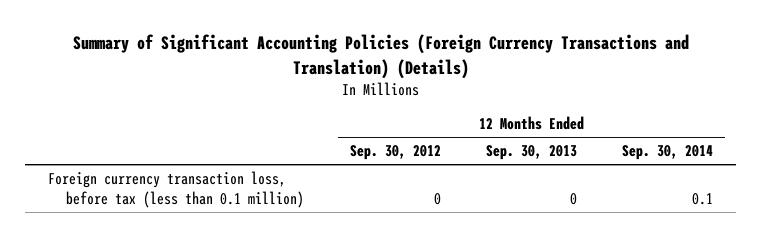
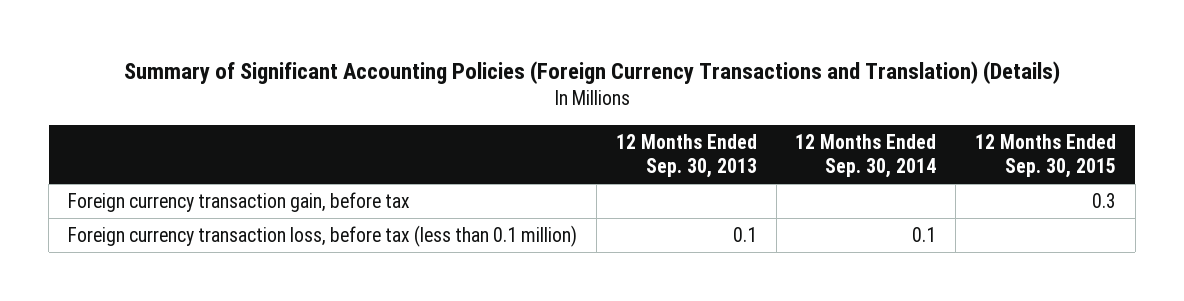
[349,145,441,161] Sep. 30, 2012 -> none
none -> [975,133,1117,179] 12 Months Ended Sep. 30, 2015
none -> [67,192,410,213] Foreign currency transaction gain, before tax
[570,192,578,205] 0 -> [732,227,757,243] 0.1

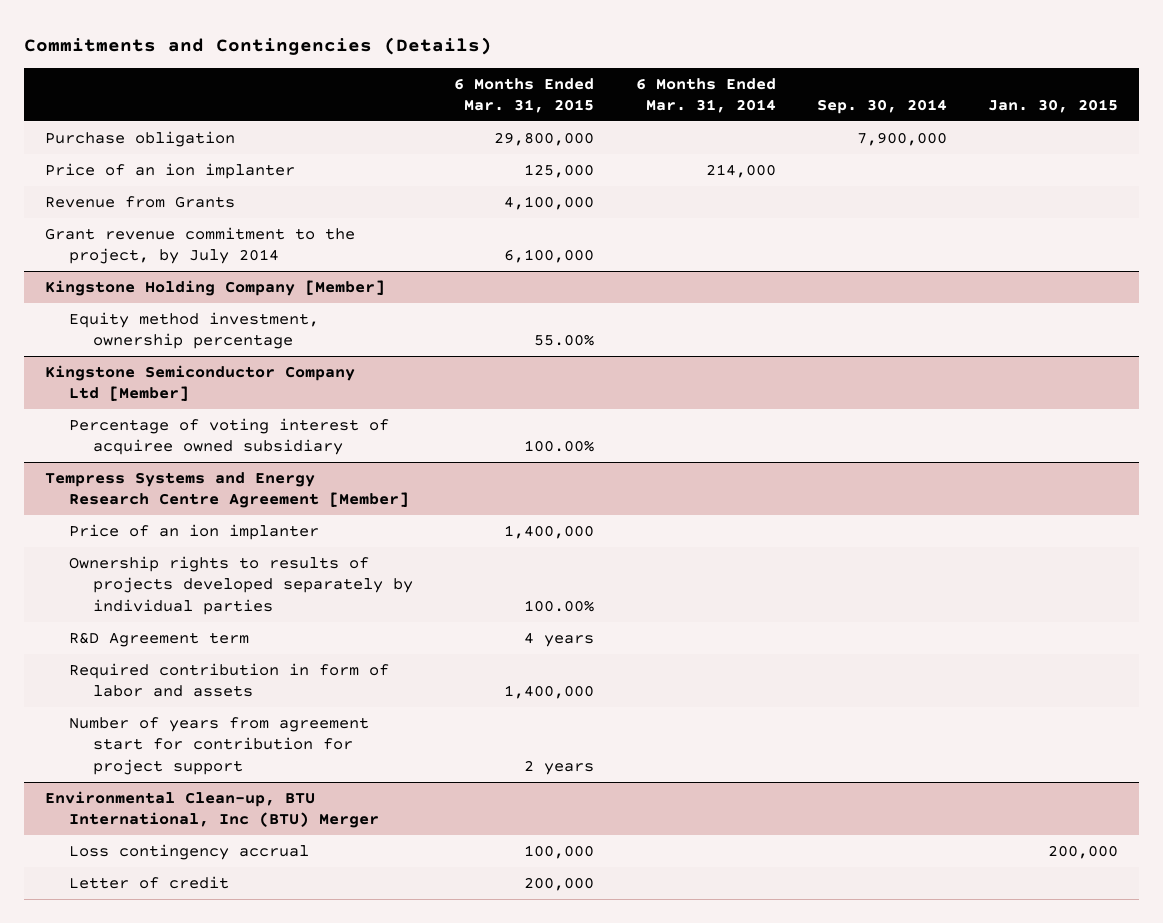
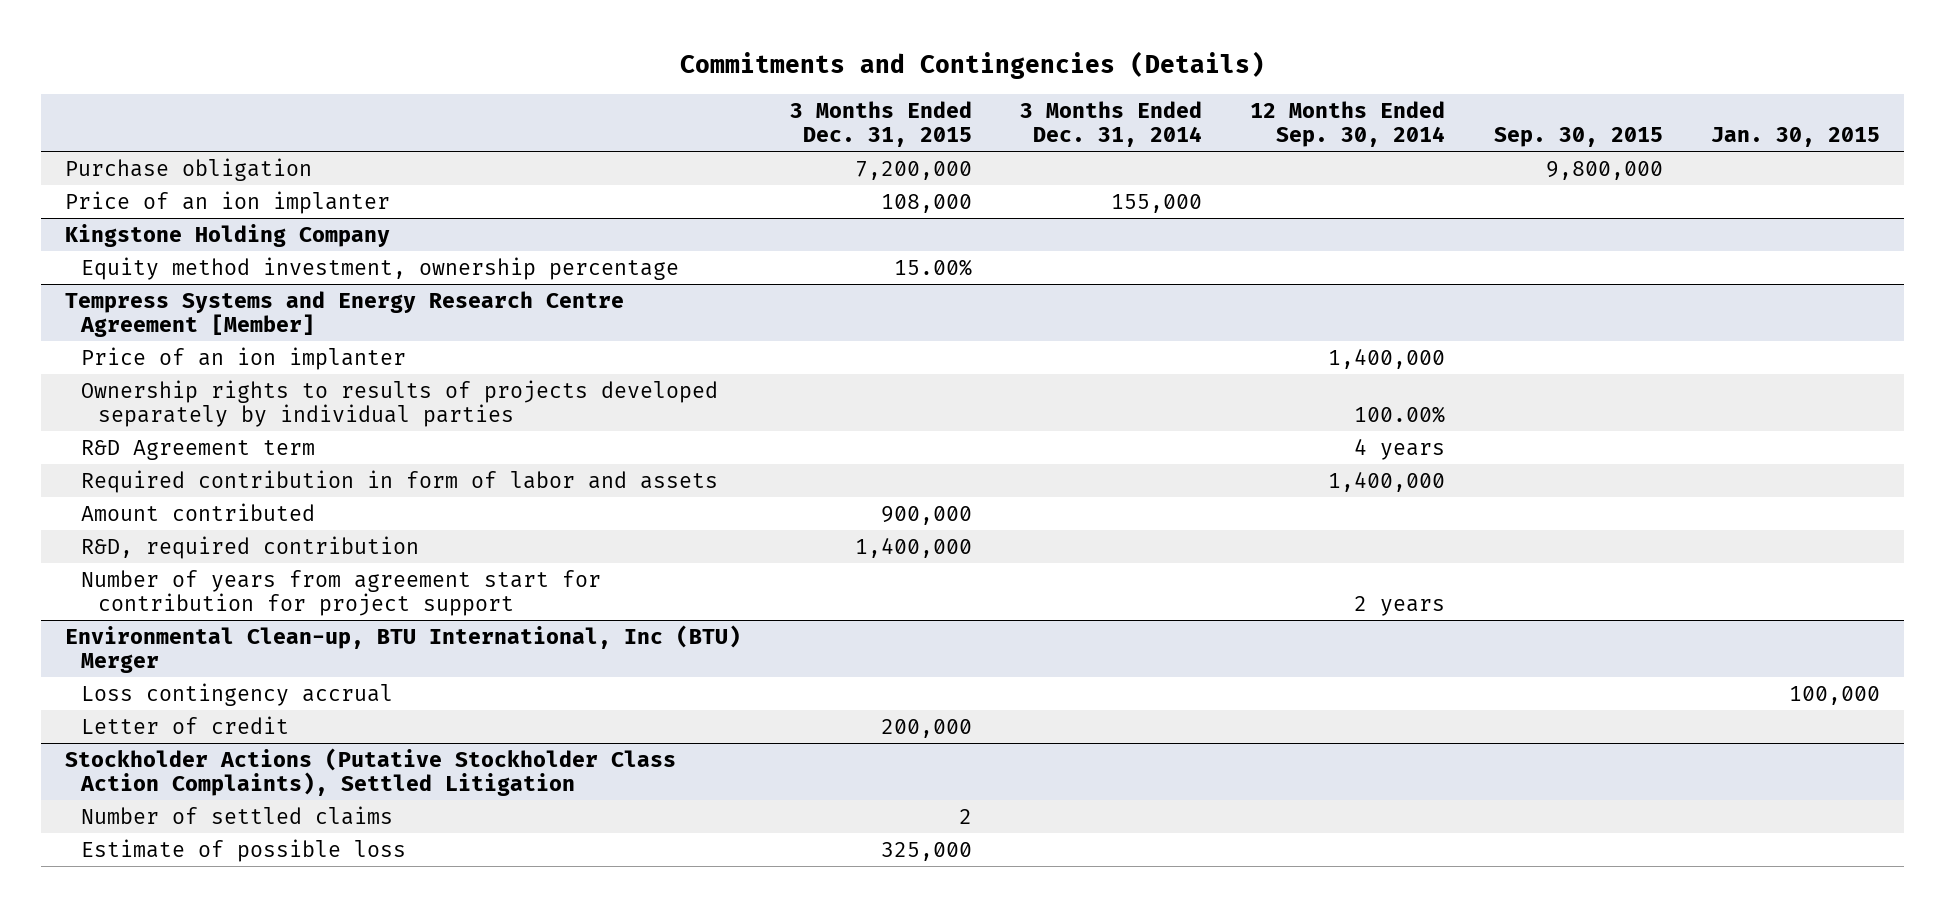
[454,77,595,113] 6 Months Ended Mar. 31, 2015 -> none
[635,77,776,113] 6 Months Ended Mar. 31, 2014 -> none
[816,98,947,114] Sep. 30, 2014 -> none
none -> [789,100,972,148] 3 Months Ended Dec. 31, 2015
none -> [1019,100,1202,148] 3 Months Ended Dec. 31, 2014
none -> [1250,100,1446,148] 12 Months Ended Sep. 30, 2014
none -> [1493,127,1663,148] Sep. 30, 2015
[44,195,235,208] Revenue from Grants -> none
[44,226,355,265] Grant revenue commitment to the project, by July 2014 -> none
[44,279,385,296] Kingstone Holding Company [Member] -> [65,223,391,247] Kingstone Holding Company
[44,364,355,402] Kingstone Semiconductor Company Ltd [Member] -> none
[68,417,389,456] Percentage of voting interest of acquiree owned subsidiary -> none
none -> [81,502,316,521] Amount contributed
none -> [81,535,420,559] R&D, required contribution
[1048,844,1119,859] 200,000 -> [1789,685,1881,705] 100,000
none -> [65,747,677,796] Stockholder Actions (Putative Stockholder Class Action Complaints), Settled Litigation
none -> [81,805,394,825] Number of settled claims
none -> [81,838,407,862] Estimate of possible loss

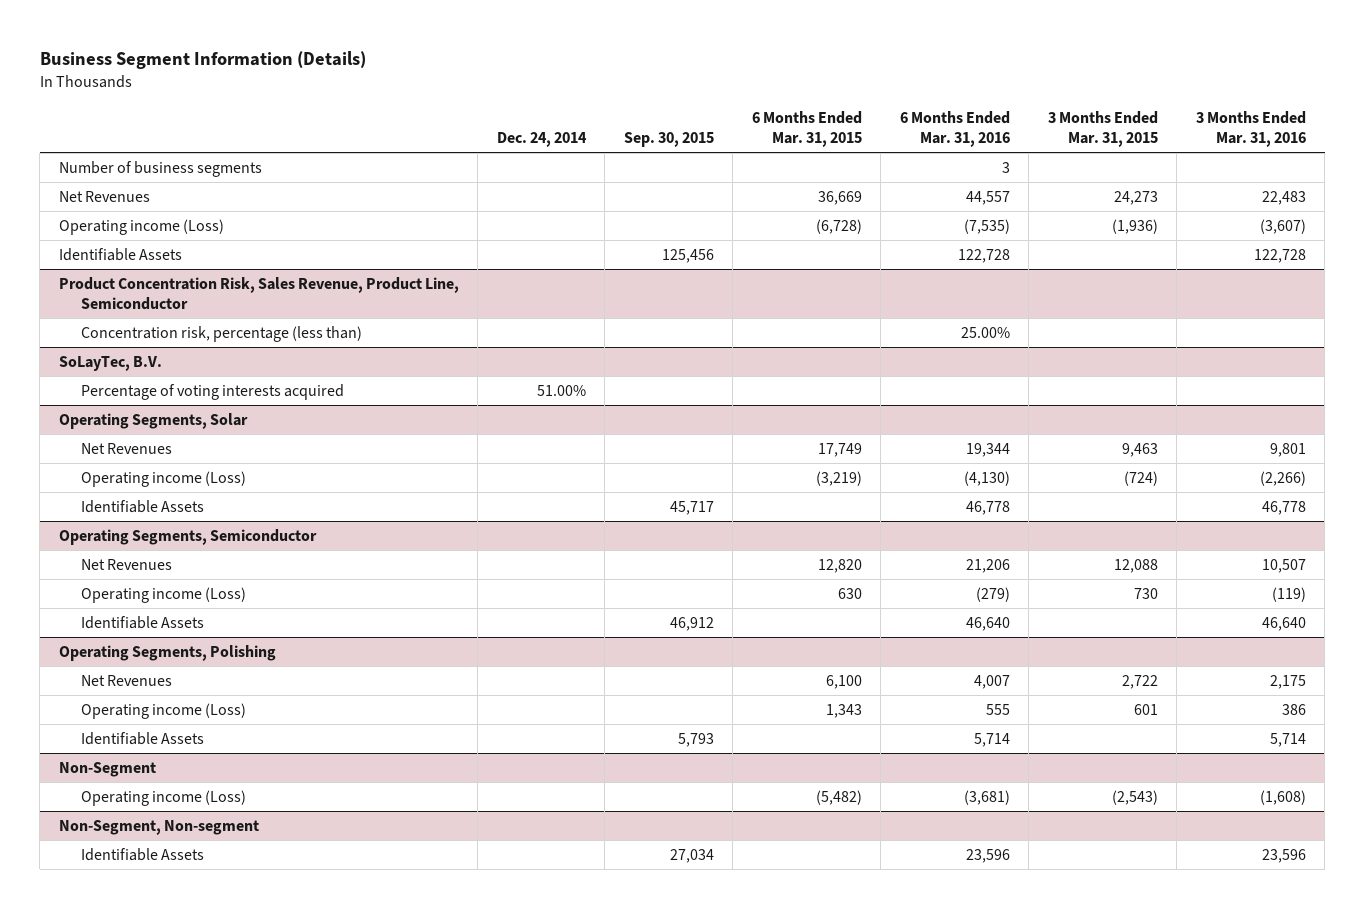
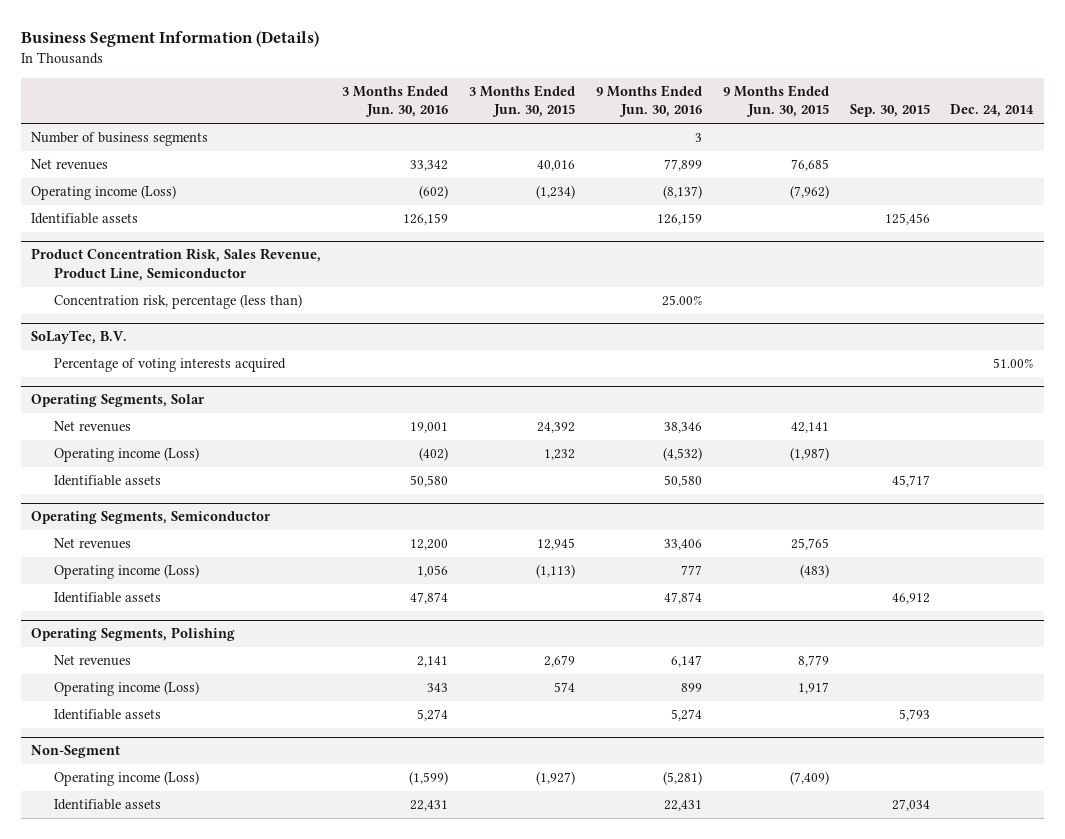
[751,110,862,147] 6 Months Ended Mar. 31, 2015 -> none
[899,110,1010,147] 6 Months Ended Mar. 31, 2016 -> none
[1047,110,1158,147] 3 Months Ended Mar. 31, 2015 -> none
[1195,110,1306,147] 3 Months Ended Mar. 31, 2016 -> none
none -> [342,84,449,118] 3 Months Ended Jun. 30, 2016
none -> [468,84,575,118] 3 Months Ended Jun. 30, 2015
none -> [595,84,702,118] 9 Months Ended Jun. 30, 2016
none -> [722,84,829,118] 9 Months Ended Jun. 30, 2015
[58,190,150,202] Net Revenues -> [31,159,109,171] Net revenues
[58,247,182,261] Identifiable Assets -> [31,213,139,225] Identifiable assets
[81,442,173,454] Net Revenues -> [53,421,131,433] Net revenues
[81,499,205,513] Identifiable Assets -> [53,475,161,487] Identifiable assets
[81,558,173,570] Net Revenues -> [53,538,131,550] Net revenues
[81,615,205,629] Identifiable Assets -> [53,592,161,604] Identifiable assets
[81,674,173,686] Net Revenues -> [53,655,131,667] Net revenues
[81,731,205,745] Identifiable Assets -> [53,709,161,721] Identifiable assets
[58,819,259,835] Non-Segment, Non-segment -> none
[81,847,205,861] Identifiable Assets -> none
none -> [53,799,161,811] Identifiable assets

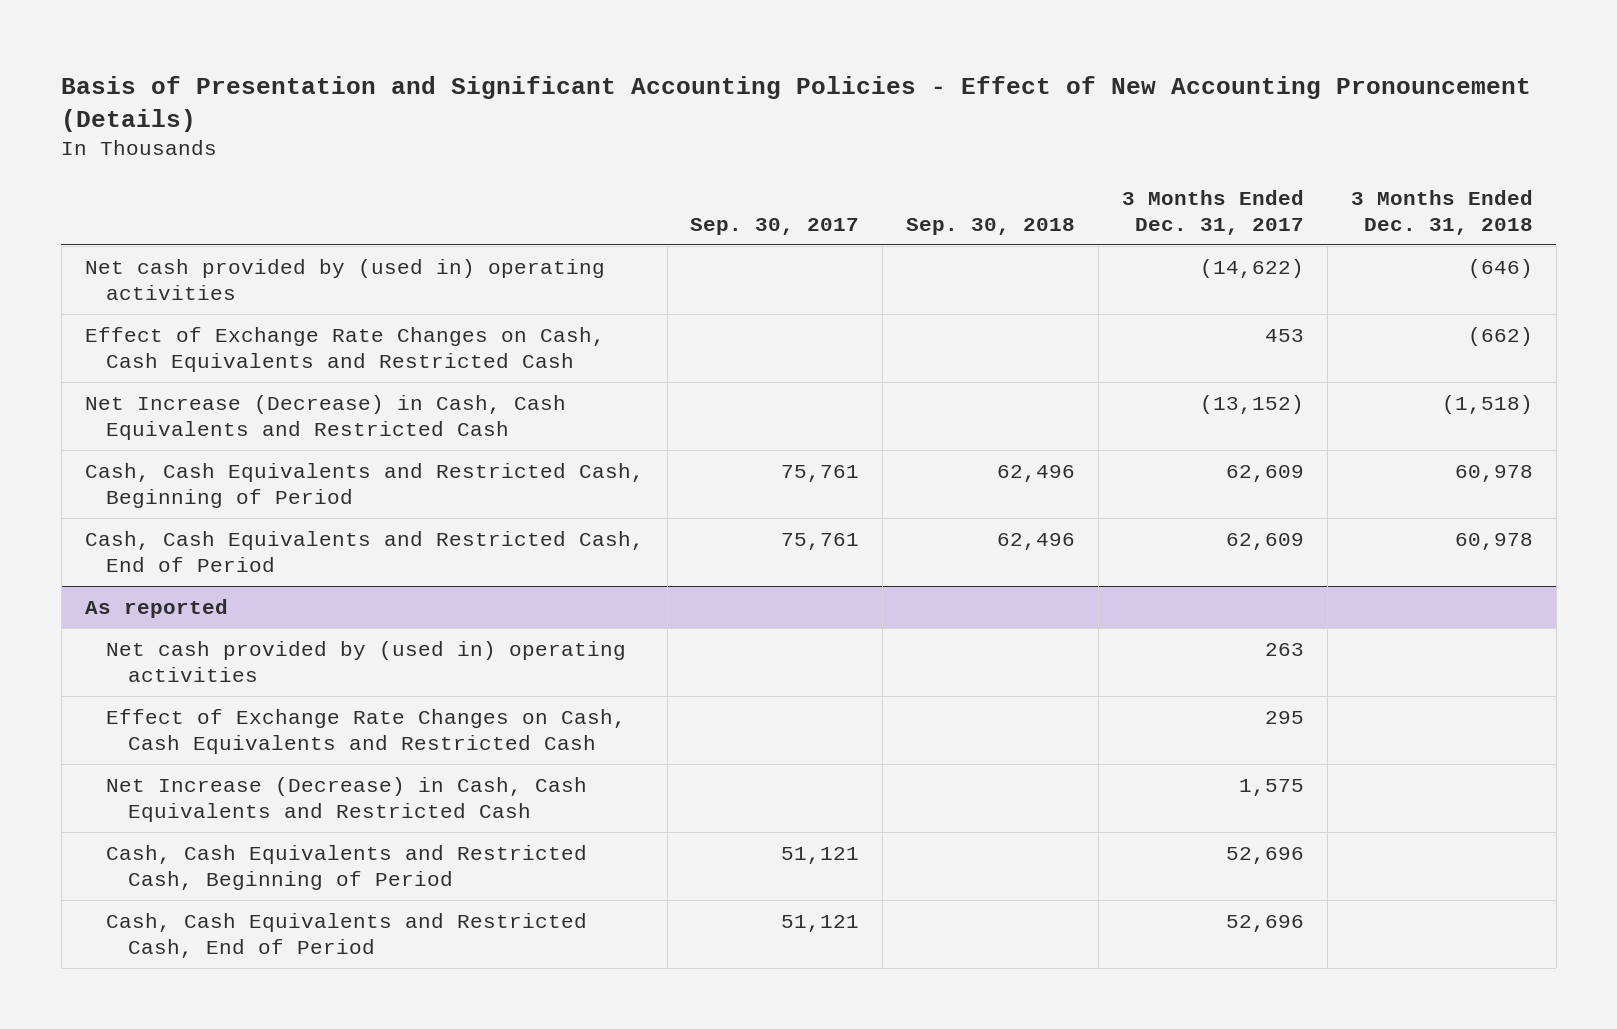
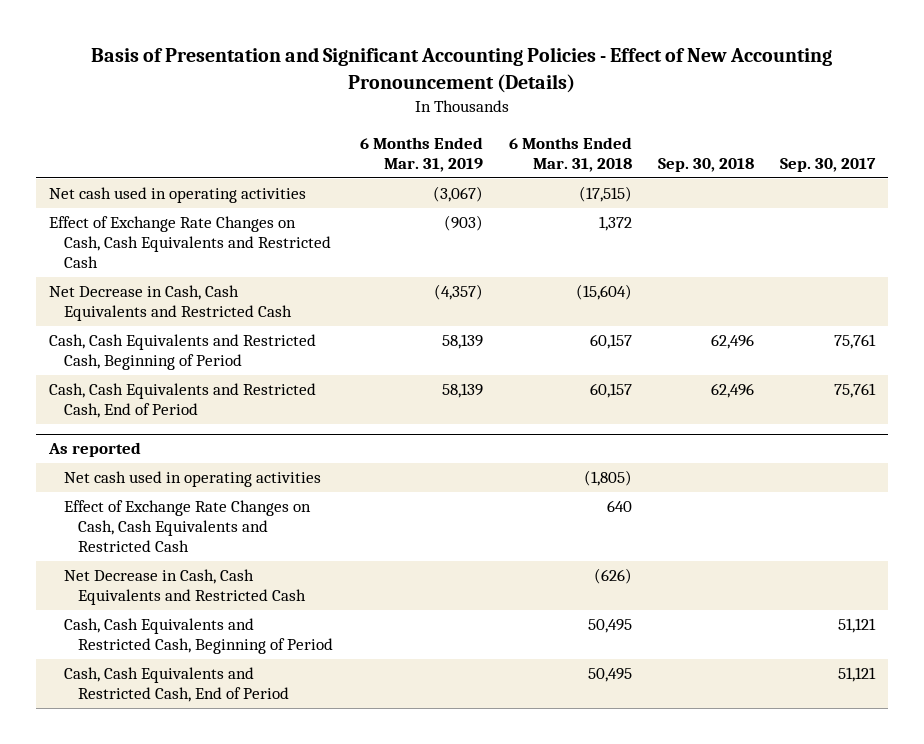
[1121,189,1304,235] 3 Months Ended Dec. 31, 2017 -> none
[1350,189,1533,235] 3 Months Ended Dec. 31, 2018 -> none
none -> [359,137,483,173] 6 Months Ended Mar. 31, 2019
none -> [508,137,632,173] 6 Months Ended Mar. 31, 2018
[84,259,605,301] Net cash provided by (used in) operating activities -> [48,187,306,204] Net cash used in operating activities
[84,395,566,441] Net Increase (Decrease) in Cash, Cash Equivalents and Restricted Cash -> [48,285,292,322] Net Decrease in Cash, Cash Equivalents and Restricted Cash
[106,641,627,683] Net cash provided by (used in) operating activities -> [63,471,321,488] Net cash used in operating activities
[106,777,588,823] Net Increase (Decrease) in Cash, Cash Equivalents and Restricted Cash -> [63,569,307,606] Net Decrease in Cash, Cash Equivalents and Restricted Cash

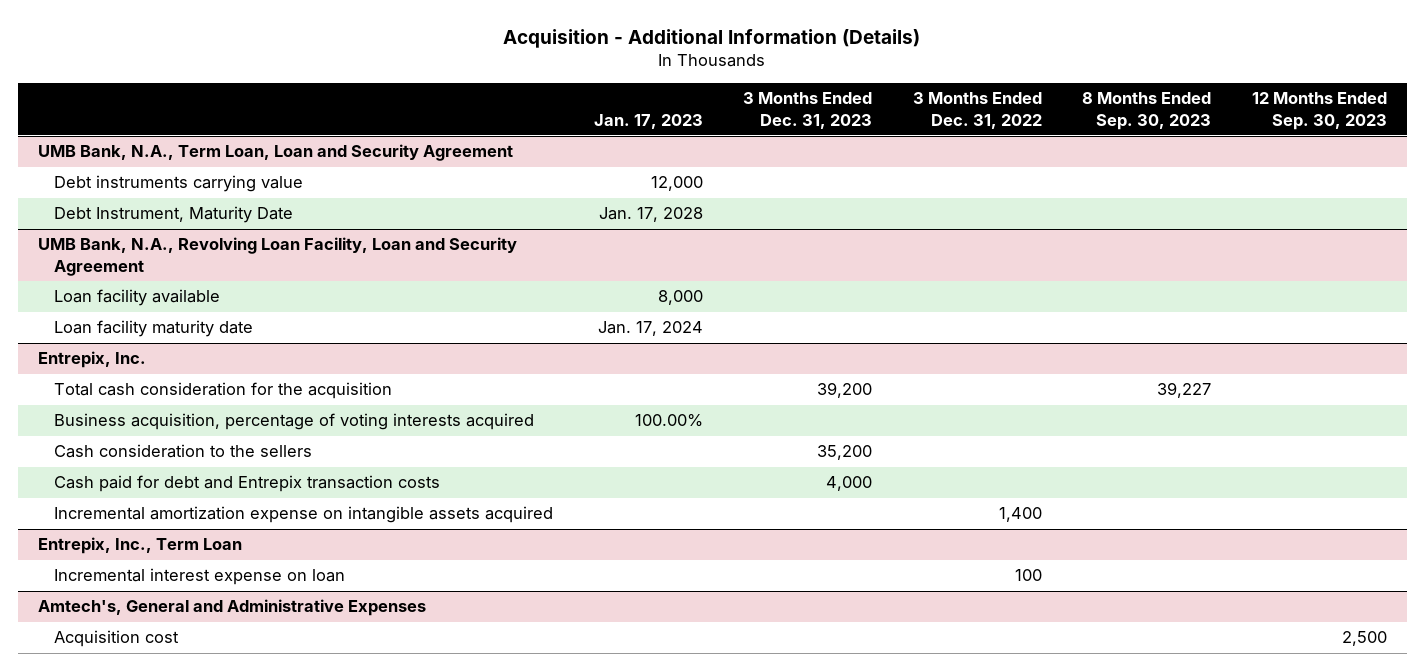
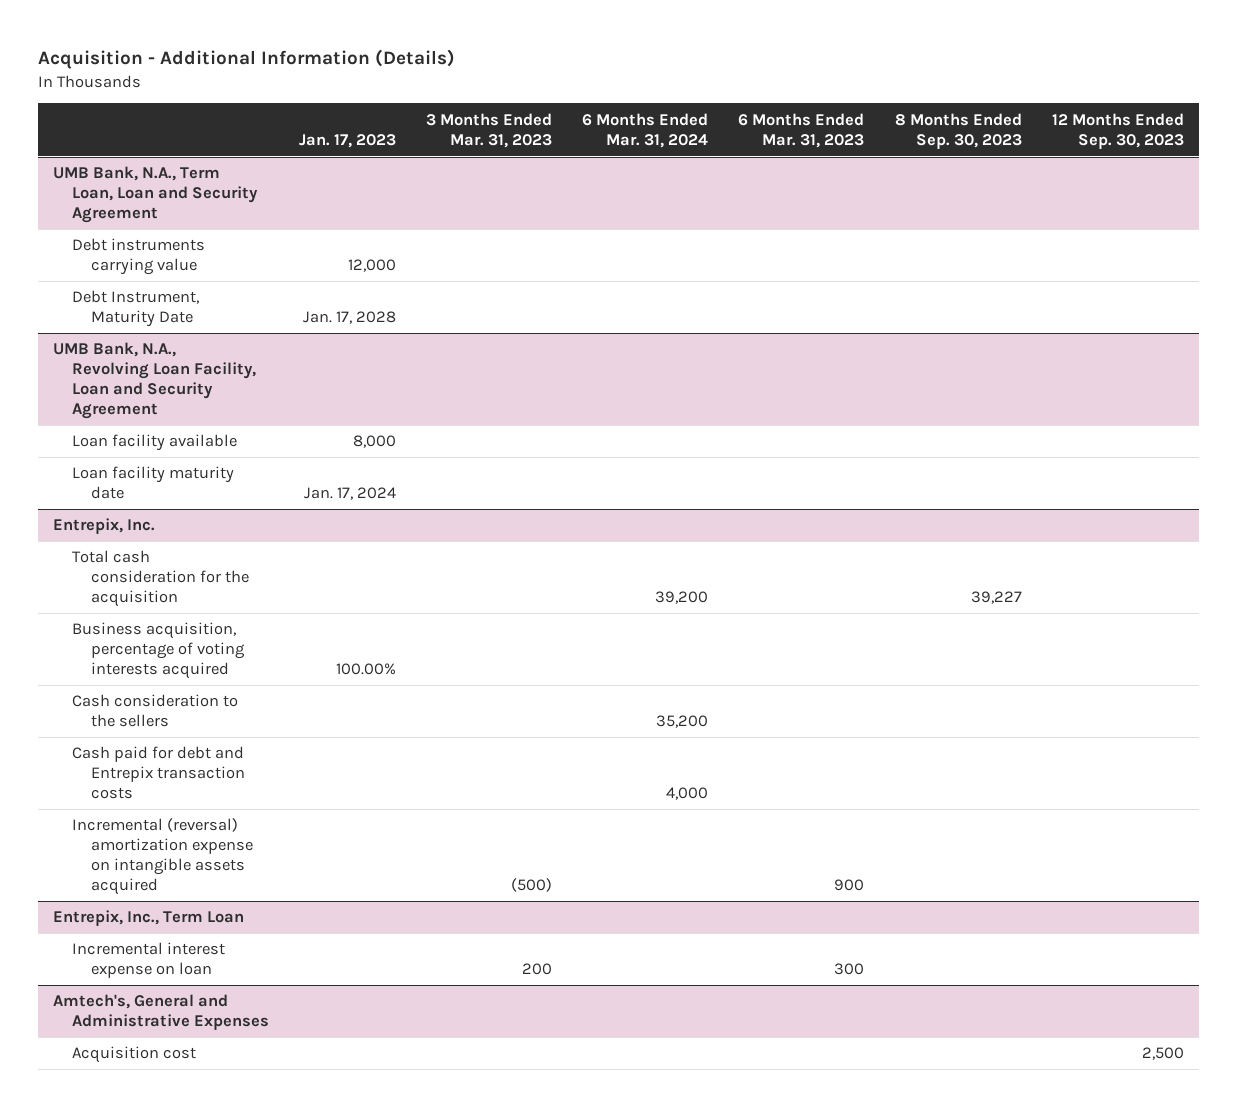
[743,92,873,129] 3 Months Ended Dec. 31, 2023 -> none
[912,92,1042,129] 3 Months Ended Dec. 31, 2022 -> none
none -> [426,112,553,148] 3 Months Ended Mar. 31, 2023
none -> [582,112,709,148] 6 Months Ended Mar. 31, 2024
none -> [738,112,865,148] 6 Months Ended Mar. 31, 2023
[54,506,554,524] Incremental amortization expense on intangible assets acquired -> [72,818,254,896] Incremental (reversal) amortization expense on intangible assets acquired

